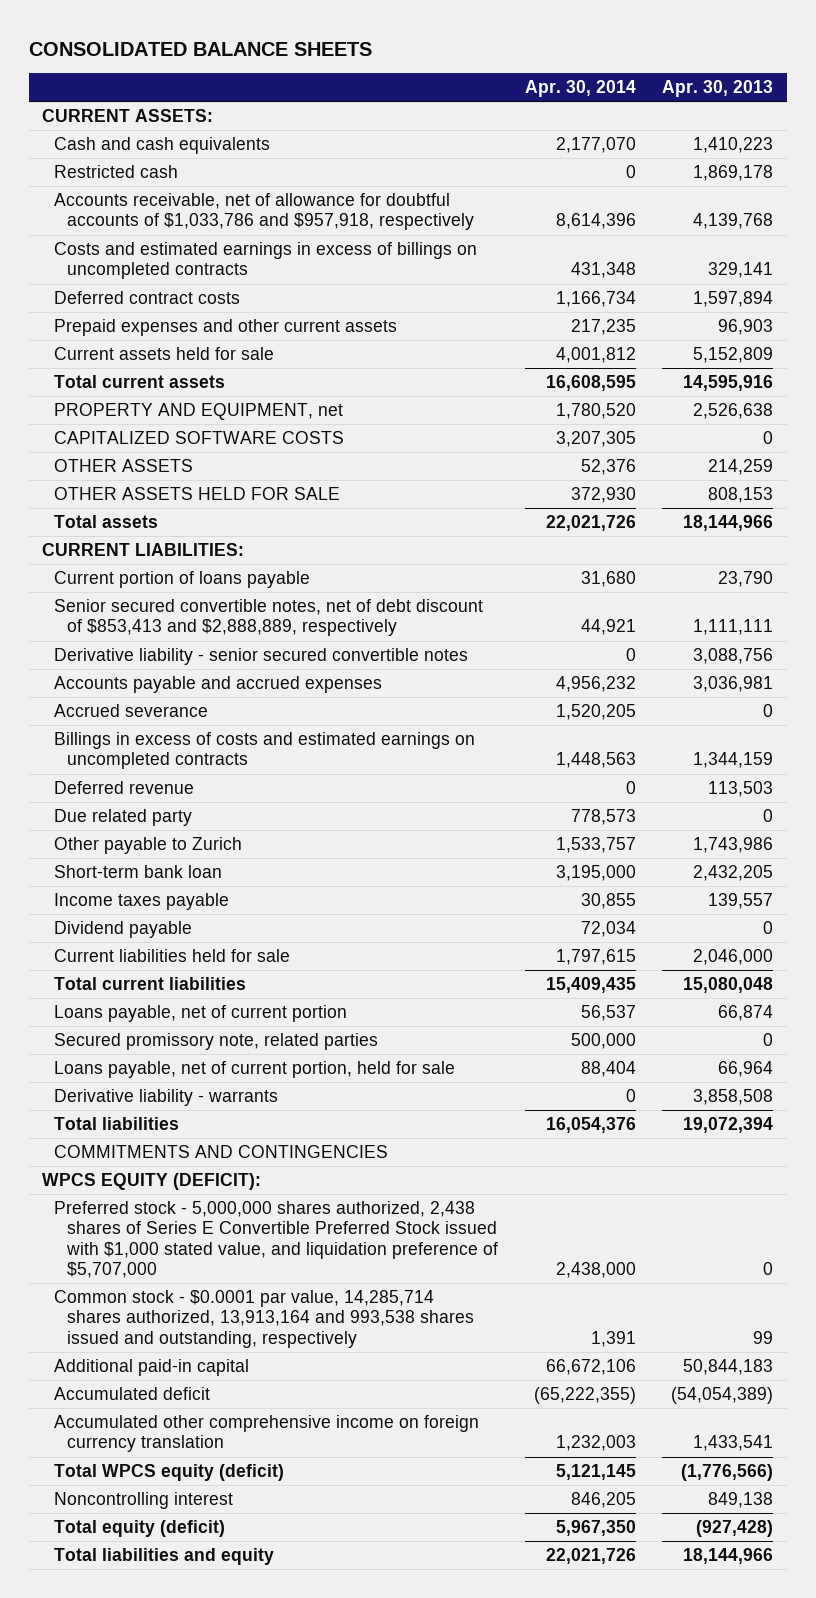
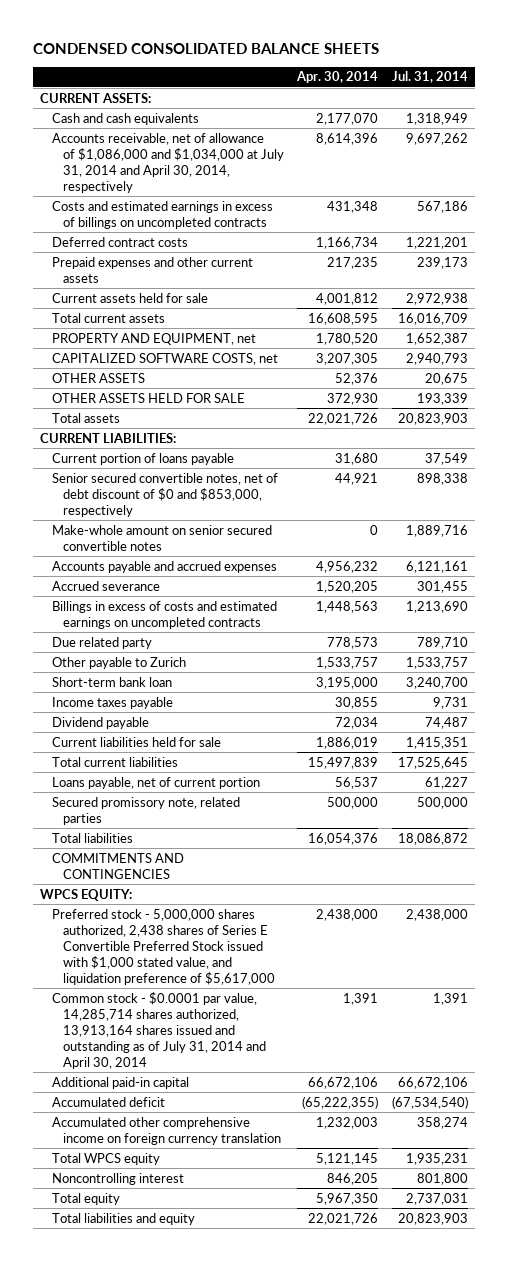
[28,41,372,56] CONSOLIDATED BALANCE SHEETS -> [33,42,380,54] CONDENSED CONSOLIDATED BALANCE SHEETS
[662,80,774,98] Apr. 30, 2013 -> none
none -> [391,71,468,84] Jul. 31, 2014
[54,165,179,179] Restricted cash -> none
[54,193,474,231] Accounts receivable, net of allowance for doubtful accounts of $1,033,786 and $957,918, respectively -> [51,132,285,193] Accounts receivable, net of allowance of $1,086,000 and $1,034,000 at July 31, 2014 and April 30, 2014, respectively
[54,431,345,445] CAPITALIZED SOFTWARE COSTS -> [51,352,278,365] CAPITALIZED SOFTWARE COSTS, net
[54,648,469,666] Derivative liability - senior secured convertible notes -> none
[54,599,484,637] Senior secured convertible notes, net of debt discount of $853,413 and $2,888,889, respectively -> [51,472,278,517] Senior secured convertible notes, net of debt discount of $0 and $853,000, respectively
none -> [51,524,272,551] Make-whole amount on senior secured convertible notes
[54,781,195,795] Deferred revenue -> none
[555,949,636,966] 1,797,615 -> [316,736,379,749] 1,886,019
[545,977,636,994] 15,409,435 -> [308,756,379,769] 15,497,839
[54,1061,456,1079] Loans payable, net of current portion, held for sale -> none
[54,1089,279,1107] Derivative liability - warrants -> none
[42,1173,262,1191] WPCS EQUITY (DEFICIT): -> [40,888,133,901] WPCS EQUITY:
[54,1201,498,1278] Preferred stock - 5,000,000 shares authorized, 2,438 shares of Series E Convertible Preferred Stock issued with $1,000 stated value, and liquidation preference of $5,707,000 -> [51,908,276,985] Preferred stock - 5,000,000 shares authorized, 2,438 shares of Series E Convertible Preferred Stock issued with $1,000 stated value, and liquidation preference of $5,617,000
[54,1290,474,1348] Common stock - $0.0001 par value, 14,285,714 shares authorized, 13,913,164 and 993,538 shares issued and outstanding, respectively -> [51,991,267,1069] Common stock - $0.0001 par value, 14,285,714 shares authorized, 13,913,164 shares issued and outstanding as of July 31, 2014 and April 30, 2014
[54,1464,285,1482] Total WPCS equity (deficit) -> [51,1152,160,1165] Total WPCS equity
[54,1520,226,1538] Total equity (deficit) -> [51,1192,120,1205] Total equity

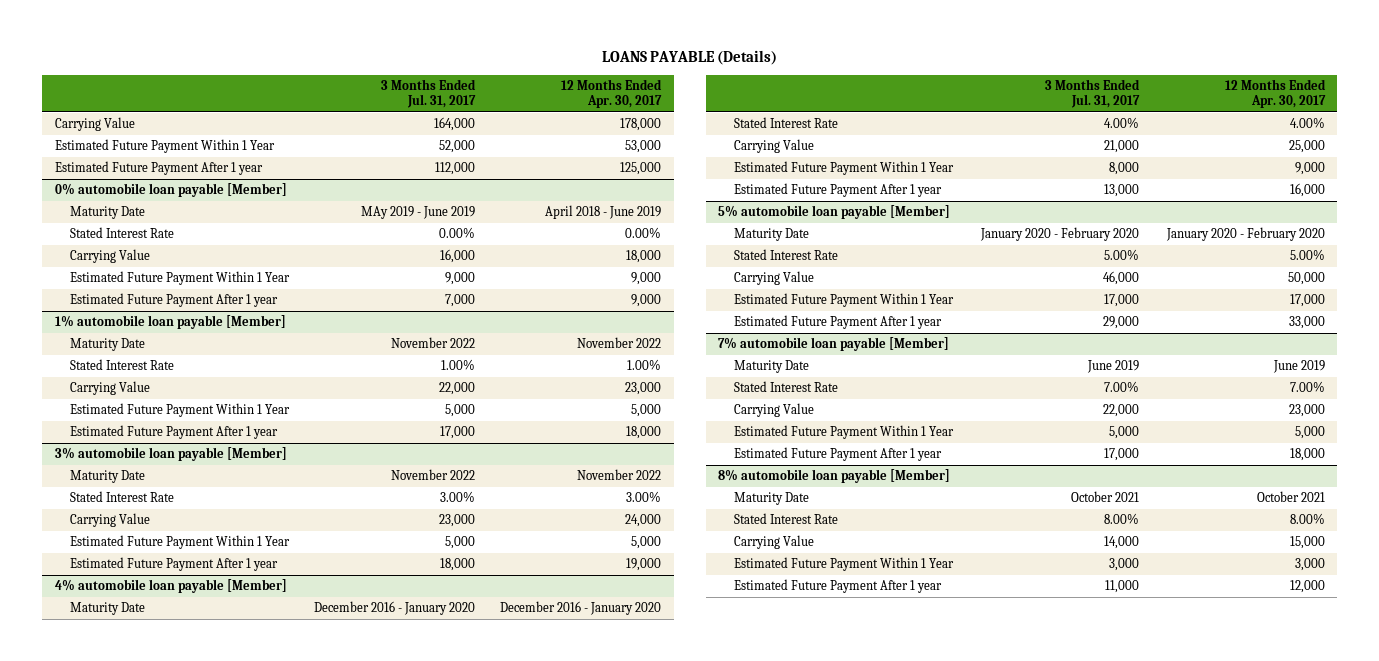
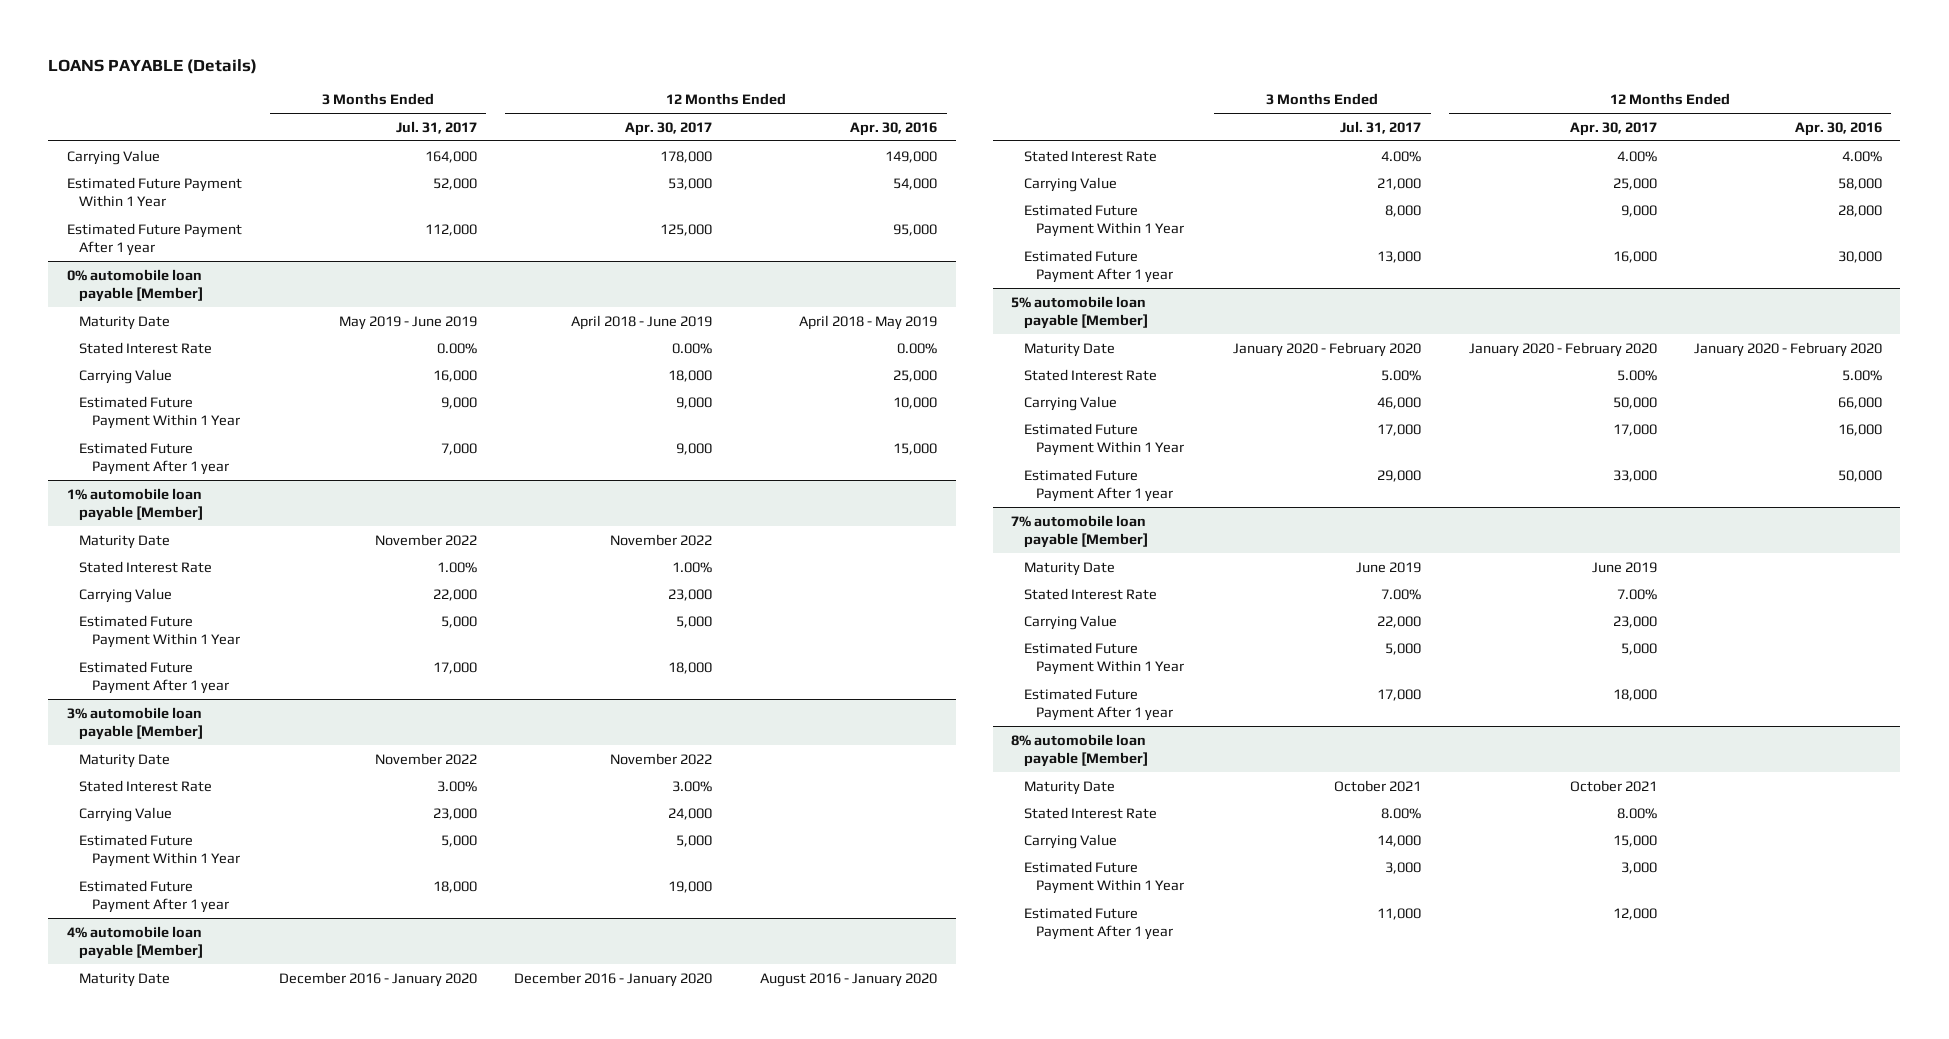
none -> [850,121,938,136] Apr. 30, 2016
[361,206,476,220] MAy 2019 - June 2019 -> [339,315,478,330] May 2019 - June 2019

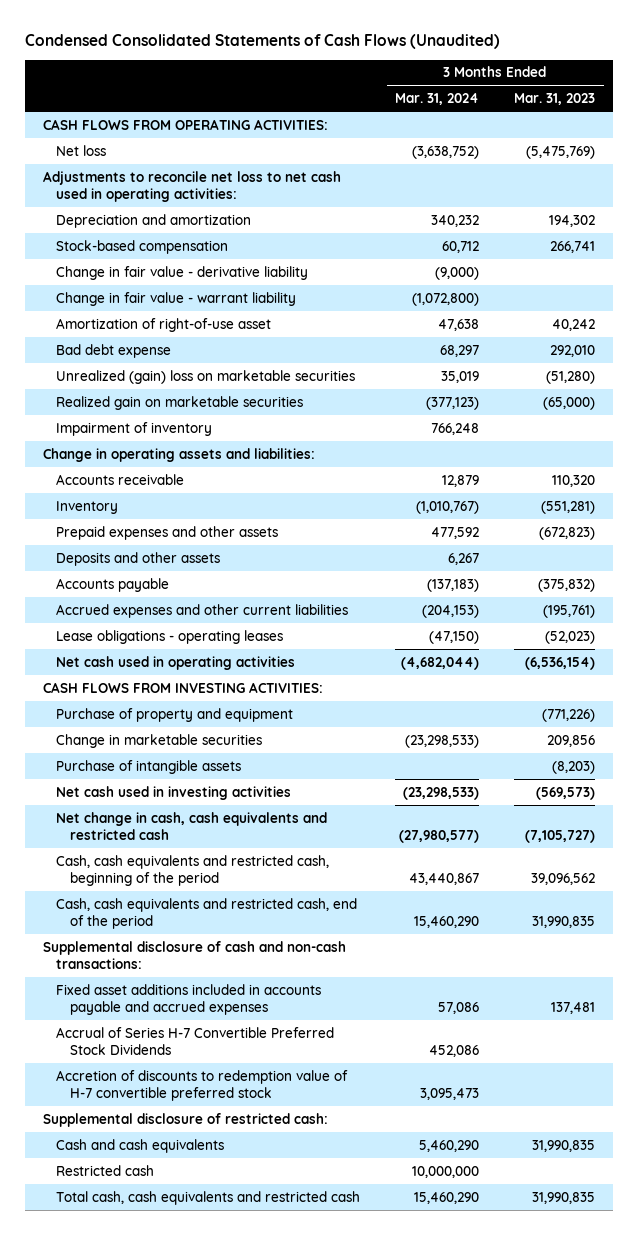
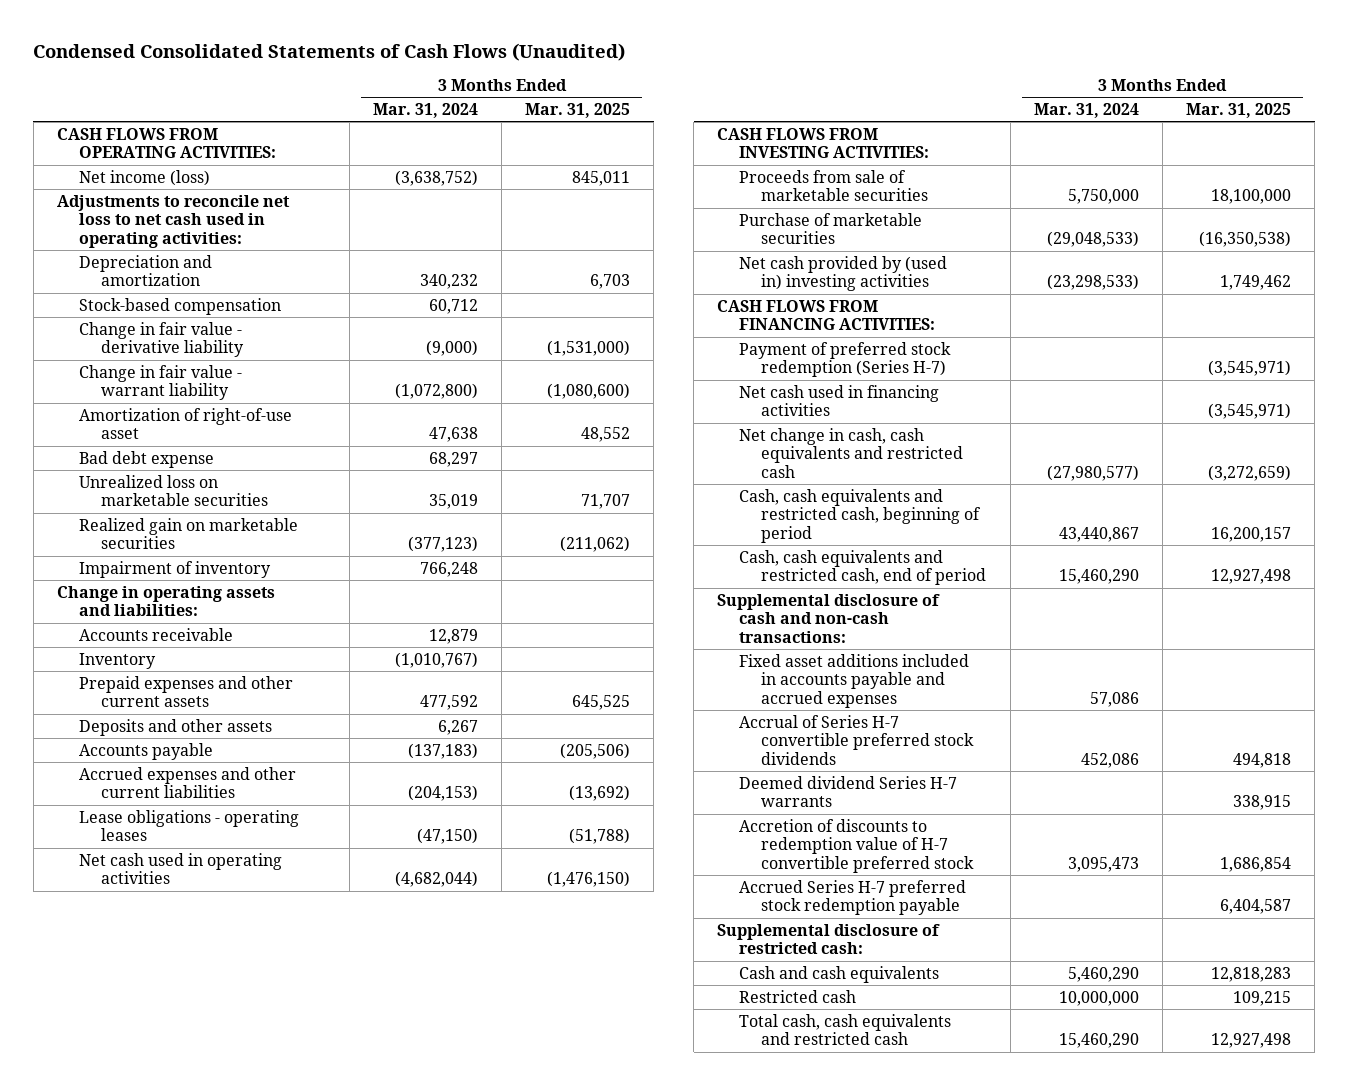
[514,92,596,105] Mar. 31, 2023 -> none
none -> [525,103,631,119] Mar. 31, 2025
[56,144,107,156] Net loss -> [78,169,210,186] Net income (loss)
[56,369,356,384] Unrealized (gain) loss on marketable securities -> [78,474,268,507] Unrealized loss on marketable securities
[56,525,279,540] Prepaid expenses and other assets -> [78,675,293,708] Prepaid expenses and other current assets
[56,707,294,722] Purchase of property and equipment -> none
[56,733,263,748] Change in marketable securities -> none
[56,759,242,774] Purchase of intangible assets -> none
none -> [739,169,929,202] Proceeds from sale of marketable securities
none -> [739,212,923,245] Purchase of marketable securities
[56,785,292,800] Net cash used in investing activities -> [739,255,948,292] Net cash provided by (used in) investing activities
none -> [717,299,936,331] CASH FLOWS FROM FINANCING ACTIVITIES:
none -> [739,341,952,378] Payment of preferred stock redemption (Series H-7)
none -> [739,384,940,417] Net cash used in financing activities
[56,854,330,886] Cash, cash equivalents and restricted cash, beginning of the period -> [739,488,982,544] Cash, cash equivalents and restricted cash, beginning of period
[56,897,358,929] Cash, cash equivalents and restricted cash, end of the period -> [739,549,987,586] Cash, cash equivalents and restricted cash, end of period
[56,1026,335,1055] Accrual of Series H-7 Convertible Preferred Stock Dividends -> [739,714,975,766] Accrual of Series H-7 convertible preferred stock dividends
none -> [739,775,958,808] Deemed dividend Series H-7 warrants
none -> [739,879,967,916] Accrued Series H-7 preferred stock redemption payable

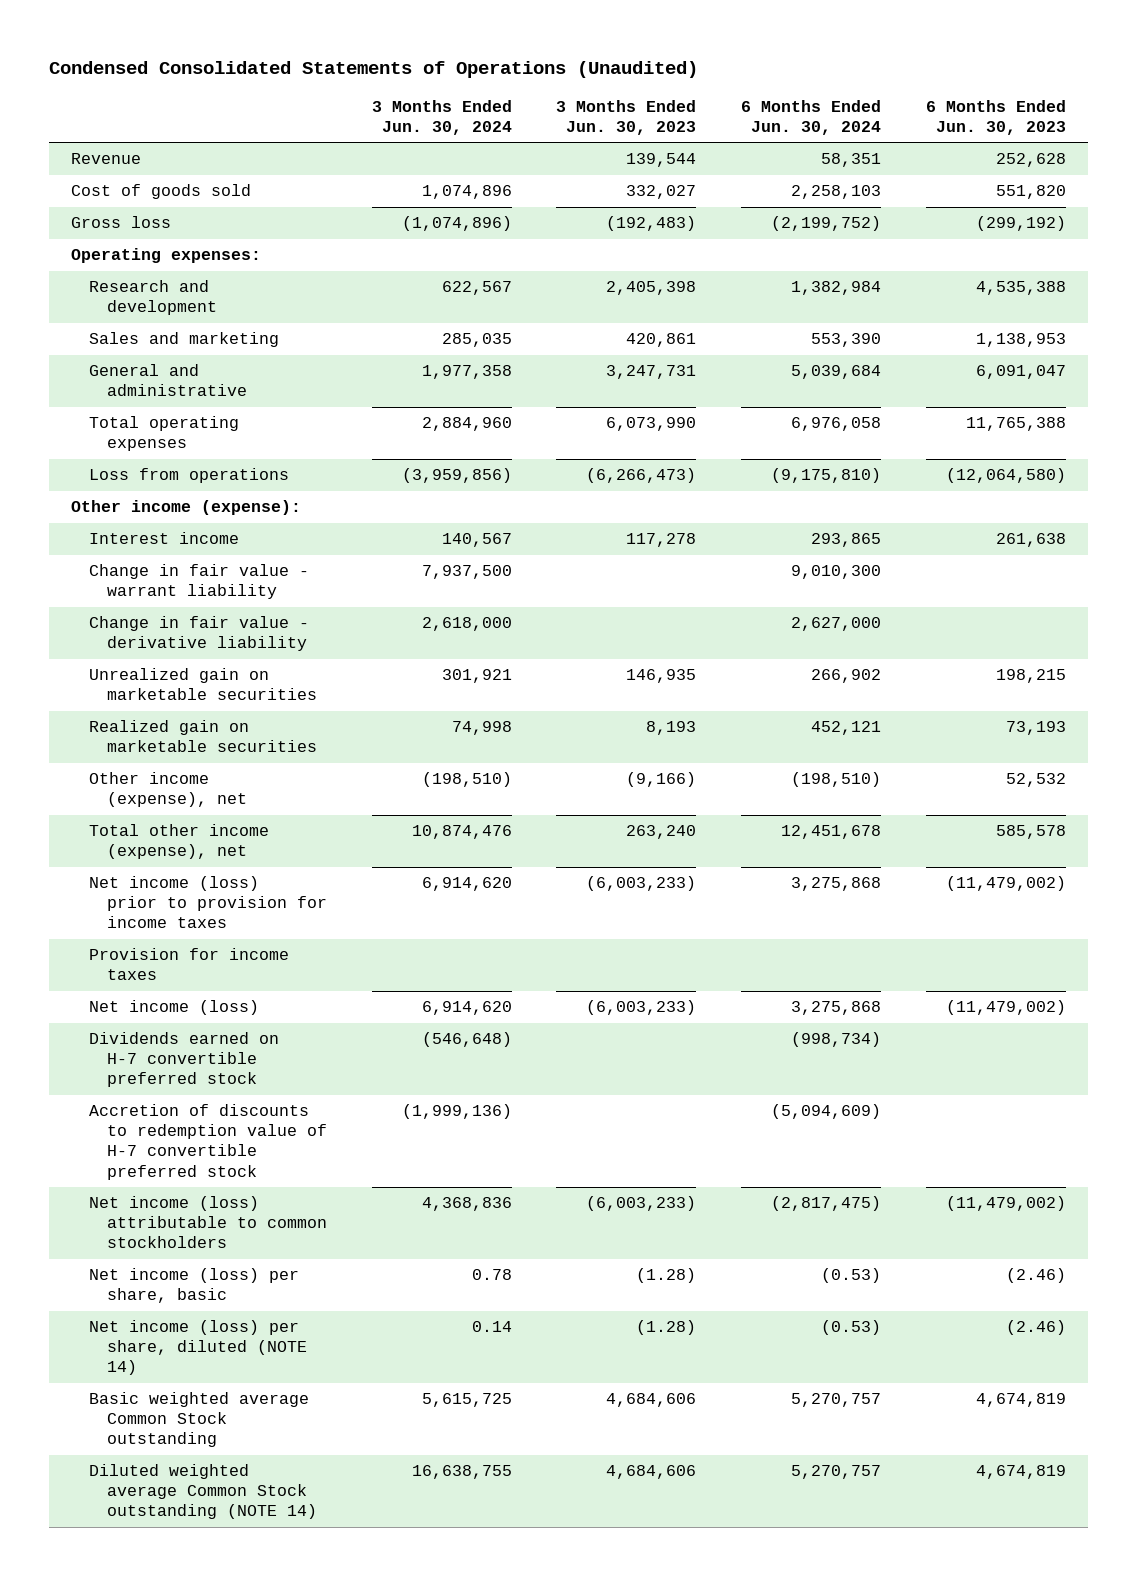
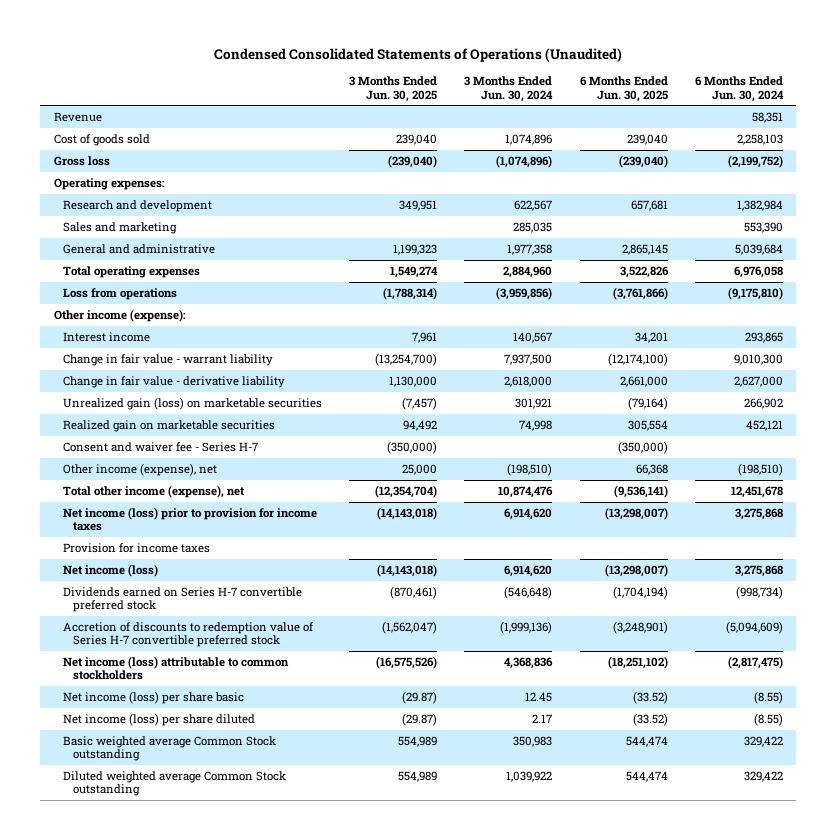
[556,99,697,135] 3 Months Ended Jun. 30, 2023 -> none
[925,99,1066,135] 6 Months Ended Jun. 30, 2023 -> none
none -> [349,76,438,102] 3 Months Ended Jun. 30, 2025
none -> [579,76,668,102] 6 Months Ended Jun. 30, 2025
[88,668,317,701] Unrealized gain on marketable securities -> [63,396,323,410] Unrealized gain (loss) on marketable securities
none -> [63,441,259,452] Consent and waiver fee - Series H-7
[88,1032,279,1088] Dividends earned on H-7 convertible preferred stock -> [63,586,303,613] Dividends earned on Series H-7 convertible preferred stock
[88,1104,327,1180] Accretion of discounts to redemption value of H-7 convertible preferred stock -> [63,621,315,648] Accretion of discounts to redemption value of Series H-7 convertible preferred stock
[88,1268,299,1304] Net income (loss) per share, basic -> [63,690,245,704] Net income (loss) per share basic
[471,1269,512,1281] 0.78 -> [525,691,553,702] 12.45
[821,1268,882,1284] (0.53) -> [753,690,783,704] (8.55)
[88,1320,307,1376] Net income (loss) per share, diluted (NOTE 14) -> [63,712,256,726] Net income (loss) per share diluted
[471,1321,512,1333] 0.14 -> [532,713,553,723] 2.17
[821,1320,882,1336] (0.53) -> [753,712,783,726] (8.55)
[421,1393,512,1408] 5,615,725 -> [513,735,553,747] 350,983
[791,1393,882,1408] 5,270,757 -> [743,735,783,747] 329,422
[88,1464,317,1520] Diluted weighted average Common Stock outstanding (NOTE 14) -> [63,770,287,797] Diluted weighted average Common Stock outstanding
[411,1465,512,1480] 16,638,755 -> [506,770,553,782] 1,039,922
[791,1465,882,1480] 5,270,757 -> [743,770,783,782] 329,422

